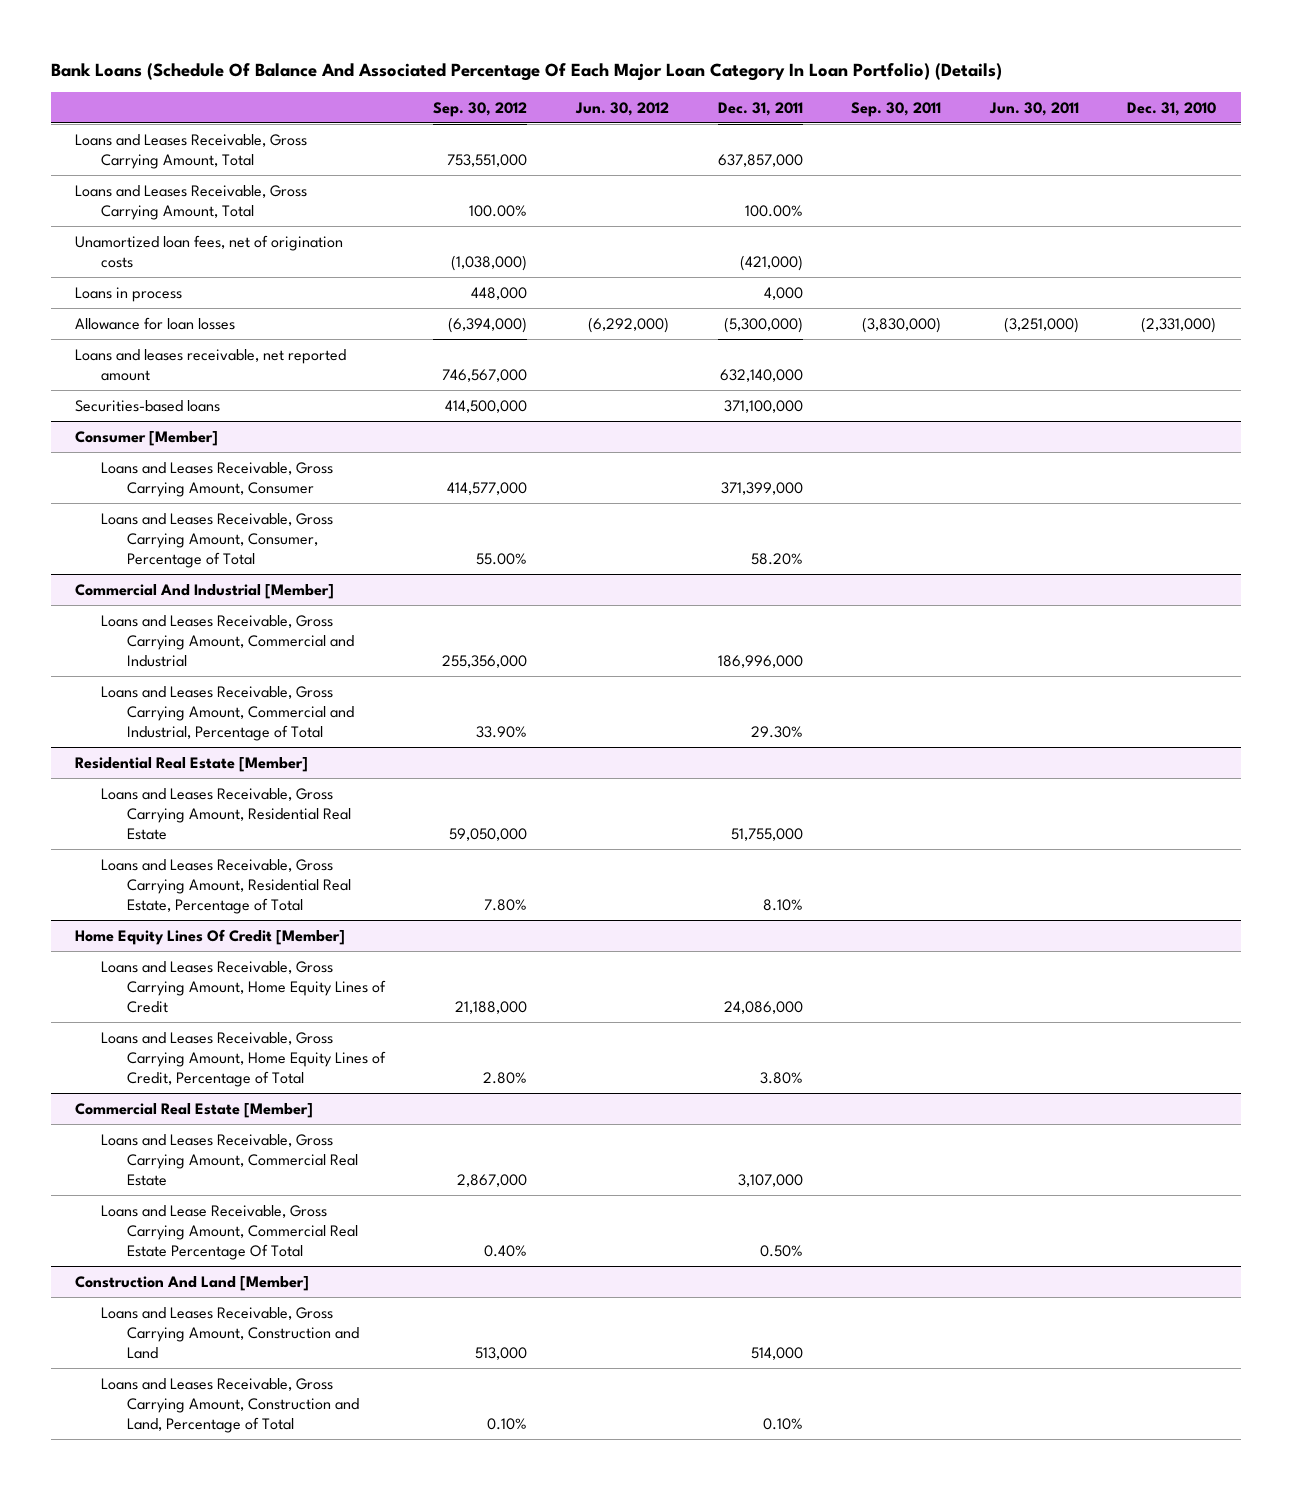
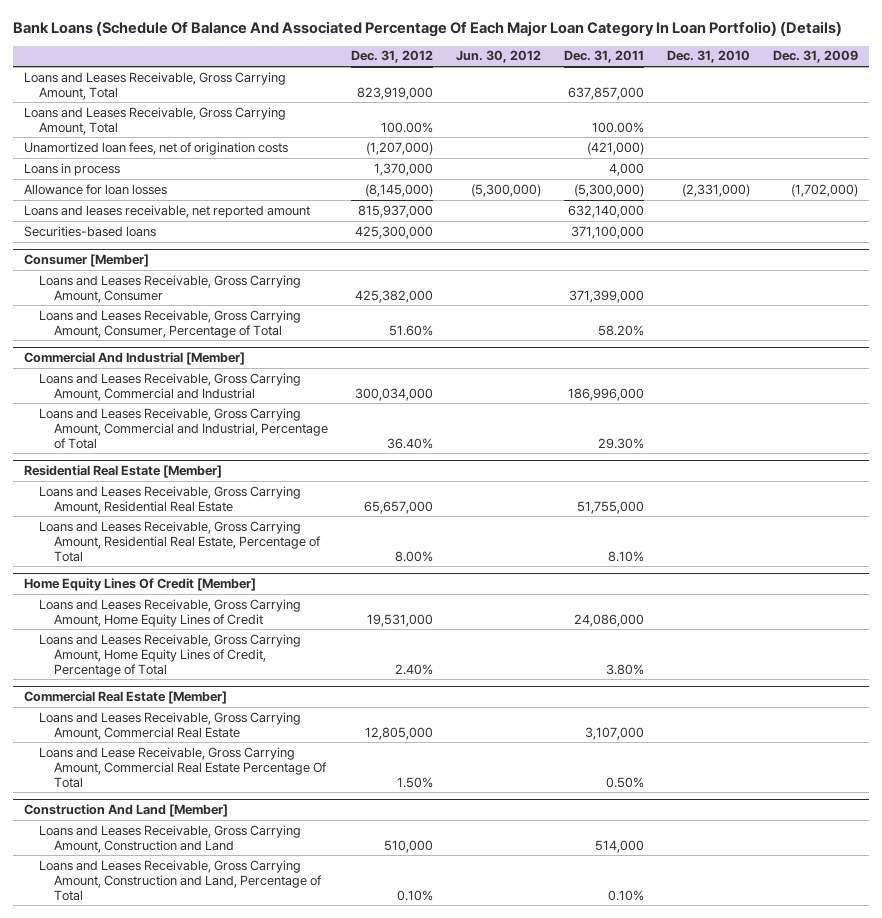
[433,101,528,117] Sep. 30, 2012 -> none
[851,101,942,117] Sep. 30, 2011 -> none
[988,101,1079,116] Jun. 30, 2011 -> none
none -> [351,50,434,64] Dec. 31, 2012
none -> [772,50,858,64] Dec. 31, 2009
[588,316,670,333] (6,292,000) -> [471,183,542,197] (5,300,000)

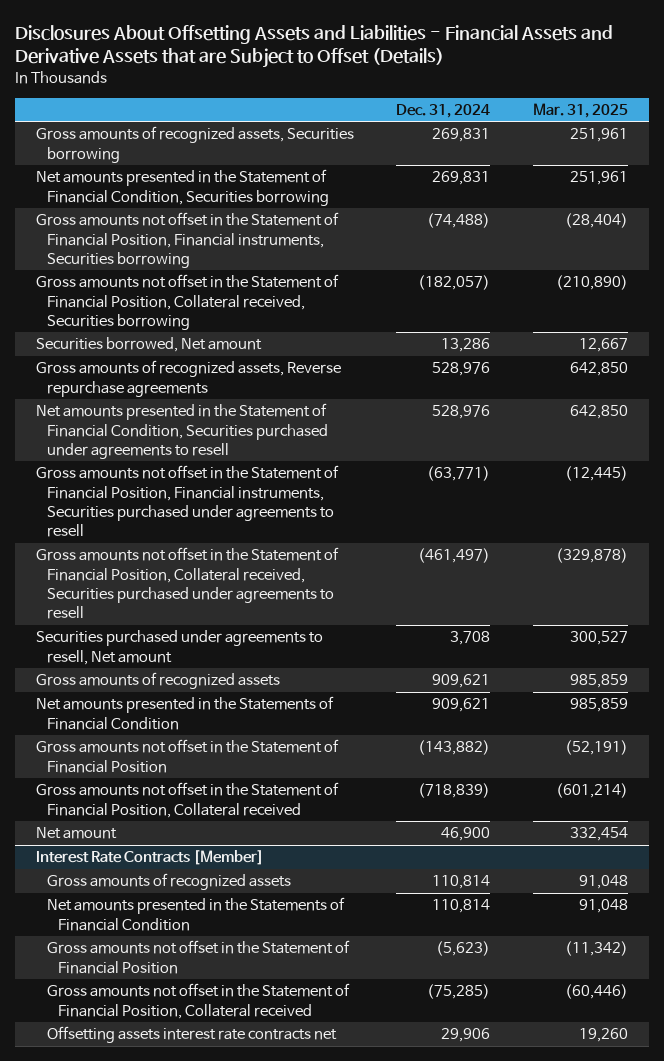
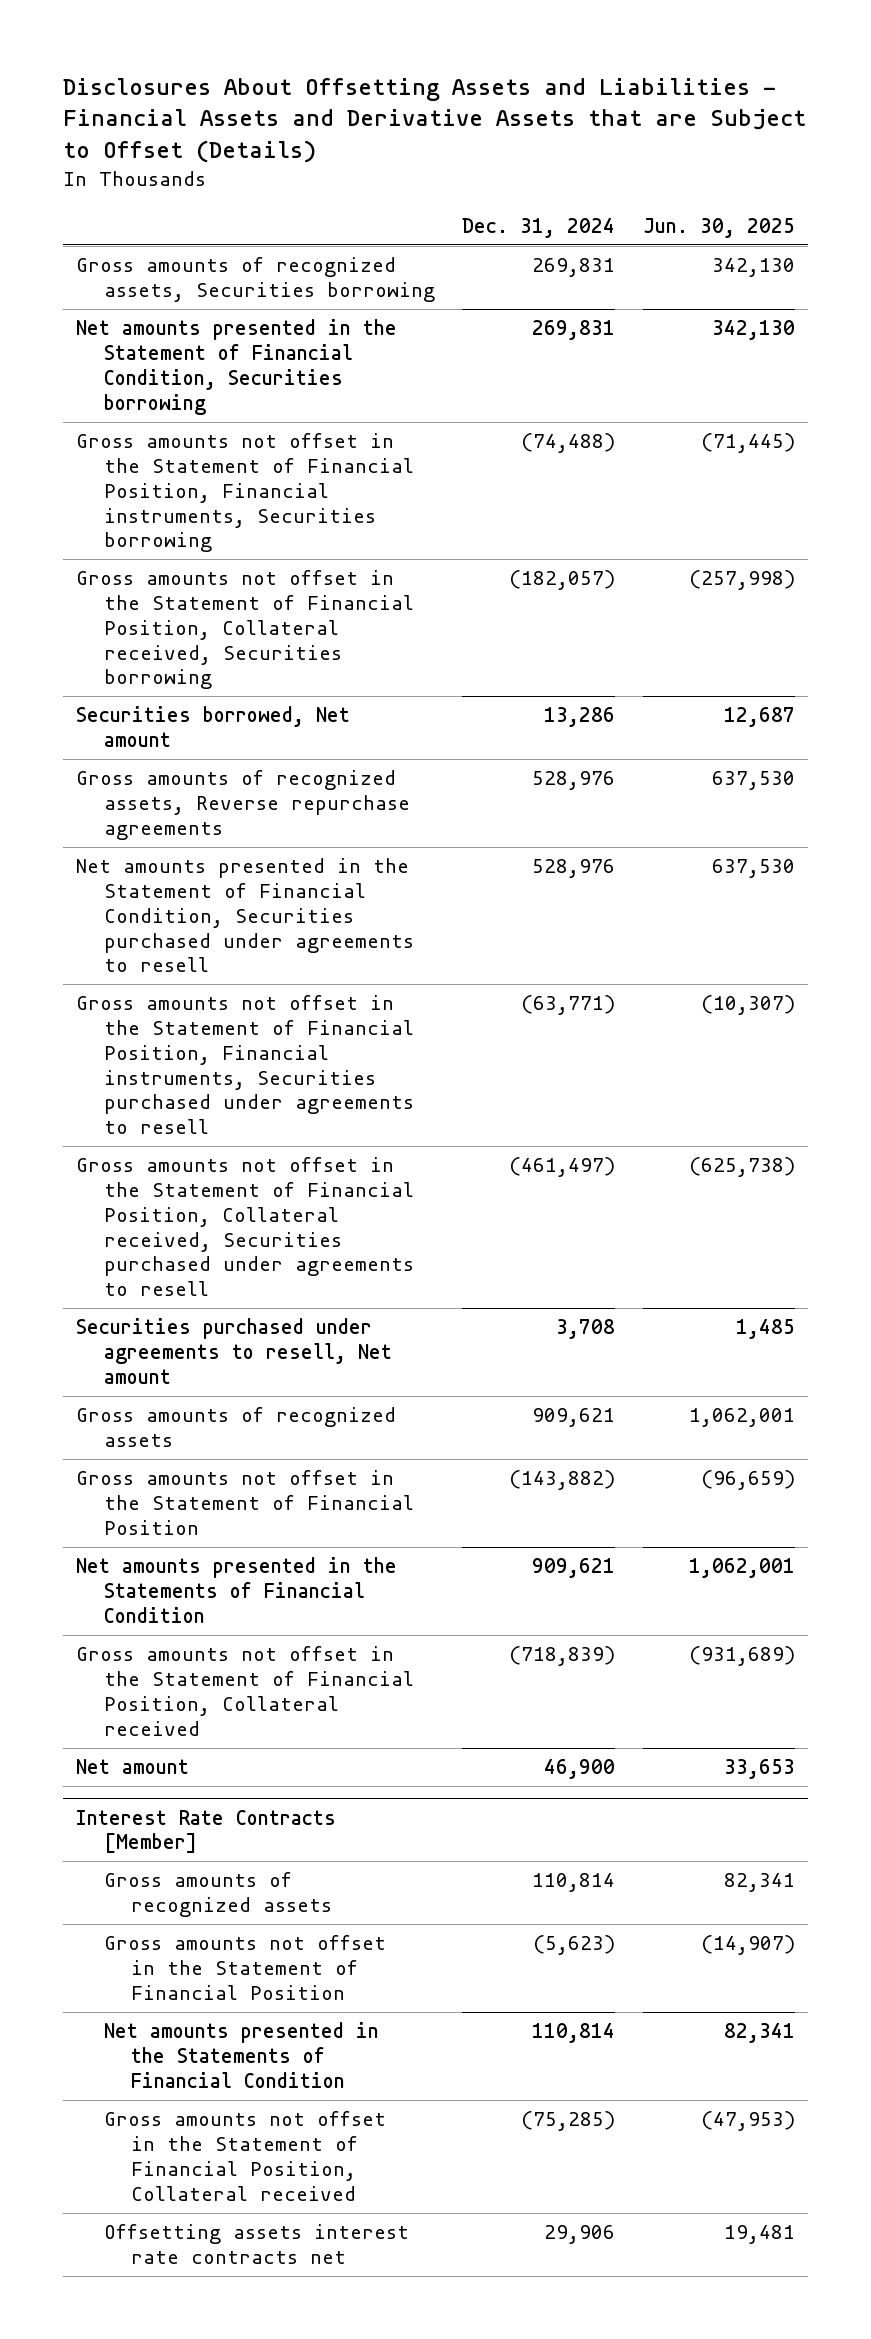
[532,103,628,119] Mar. 31, 2025 -> none
none -> [642,217,795,238] Jun. 30, 2025
[36,696,335,730] Net amounts presented in the Statements of Financial Condition -> [76,1557,398,1623] Net amounts presented in the Statements of Financial Condition
[47,897,346,931] Net amounts presented in the Statements of Financial Condition -> [103,2022,379,2088] Net amounts presented in the Statements of Financial Condition

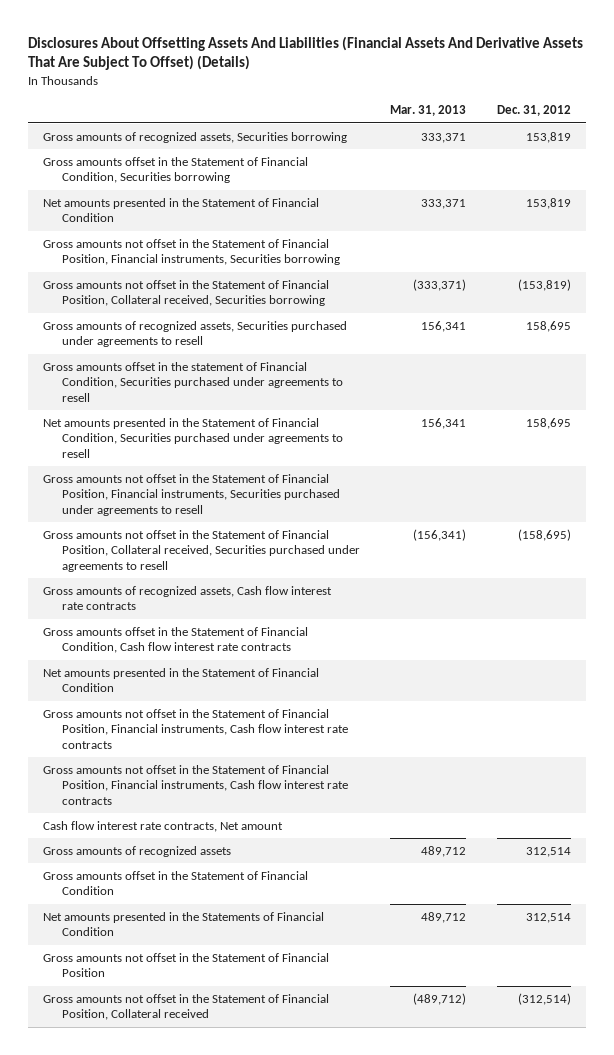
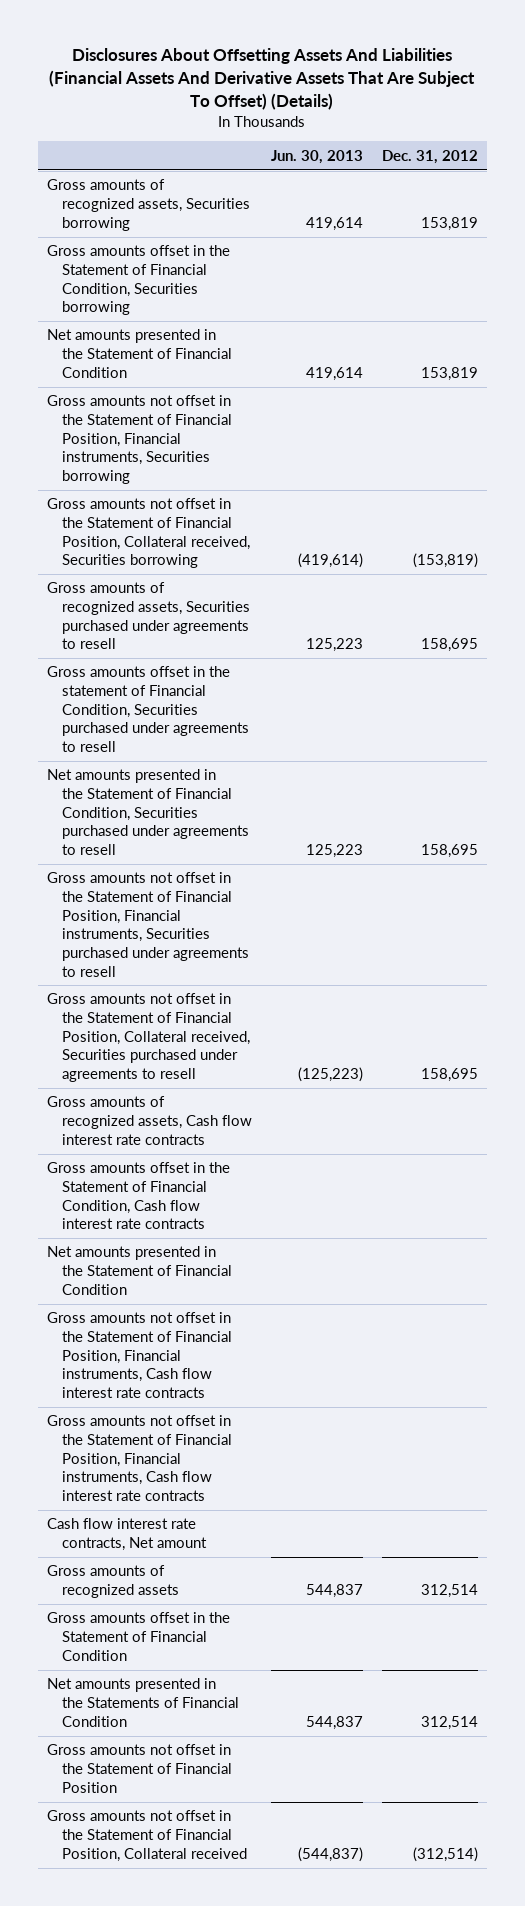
[390,105,467,117] Mar. 31, 2013 -> none
none -> [270,149,363,164] Jun. 30, 2013
[517,528,571,541] (158,695) -> [420,1067,478,1082] 158,695

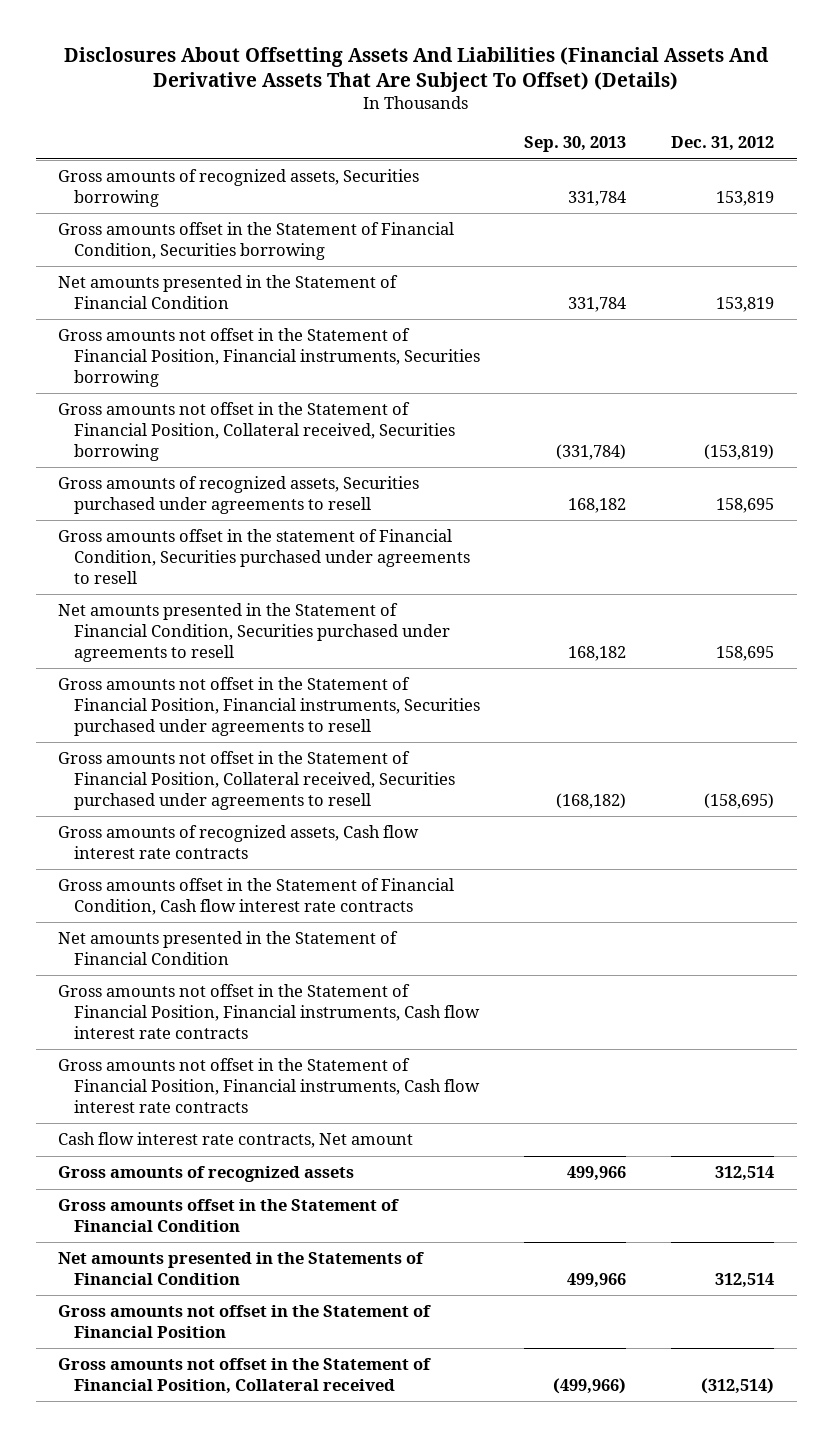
[270,149,363,164] Jun. 30, 2013 -> none
none -> [524,136,627,153] Sep. 30, 2013
[420,1067,478,1082] 158,695 -> [704,792,775,809] (158,695)

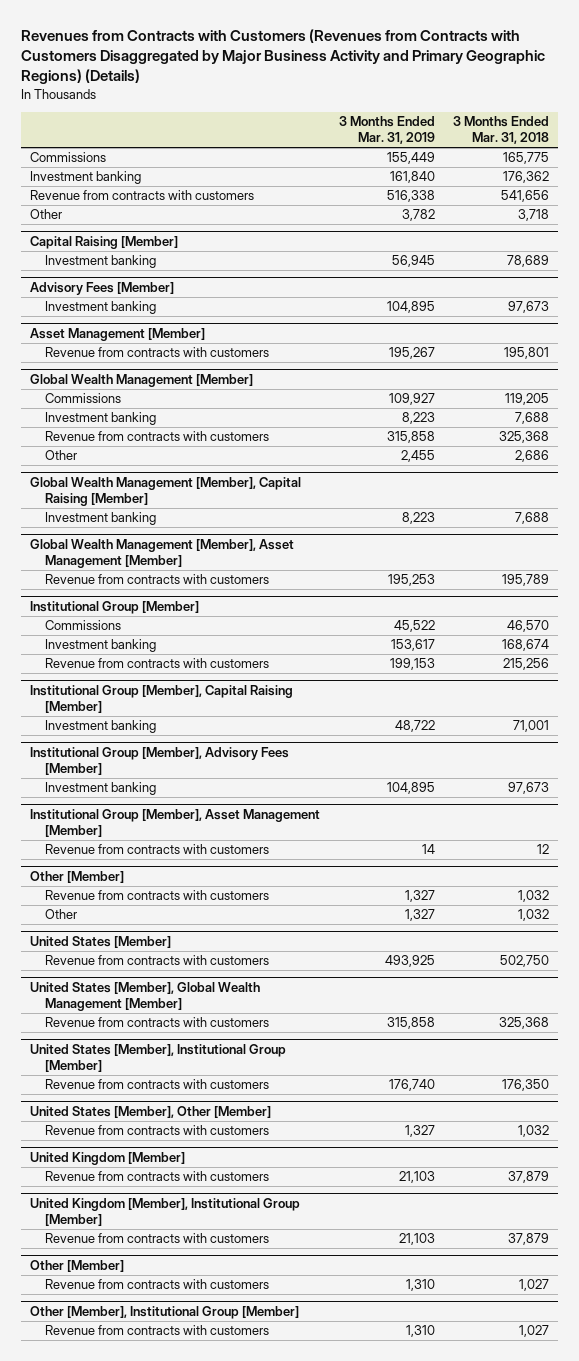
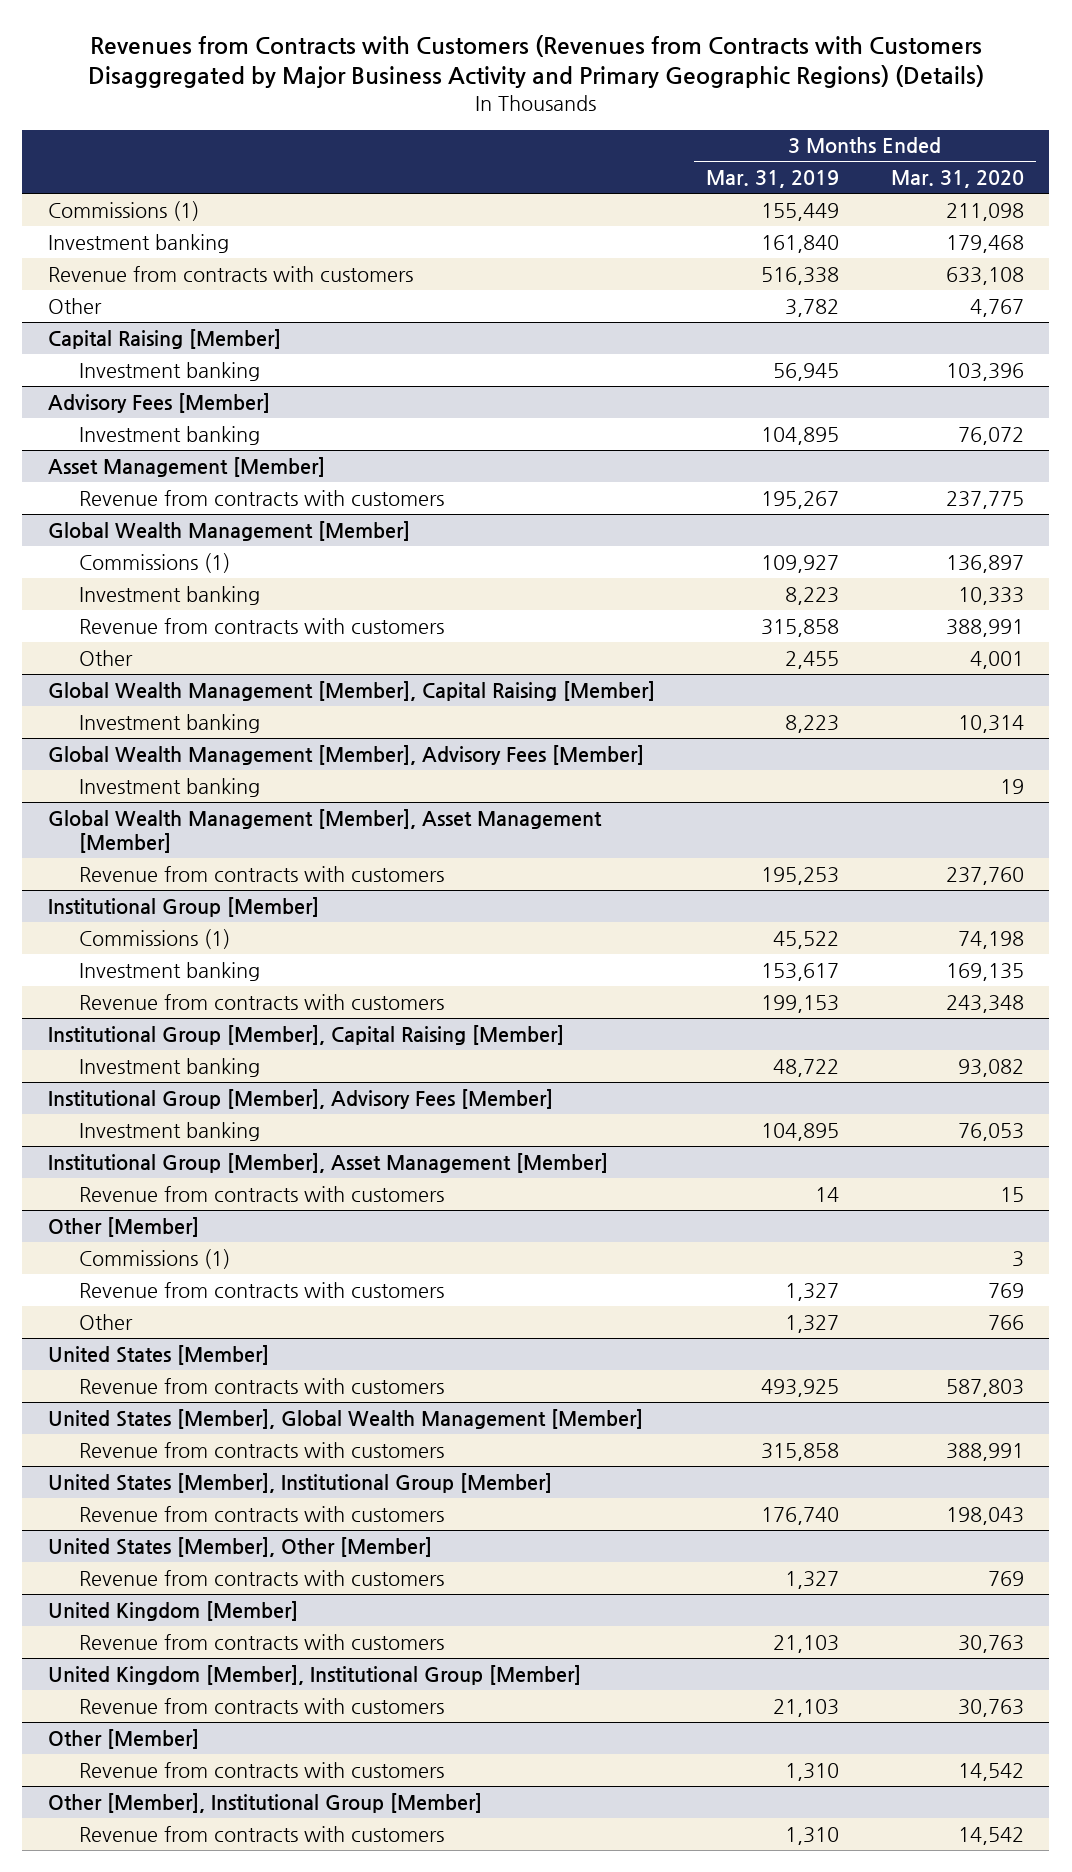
[453,116,550,145] 3 Months Ended Mar. 31, 2018 -> none
none -> [890,170,1024,189] Mar. 31, 2020
[30,152,107,163] Commissions -> [48,200,200,221] Commissions (1)
[44,393,121,404] Commissions -> [79,552,231,573] Commissions (1)
none -> [48,744,645,765] Global Wealth Management [Member], Advisory Fees [Member]
none -> [79,777,261,797] Investment banking
[44,620,121,631] Commissions -> [79,928,231,949] Commissions (1)
none -> [79,1248,231,1269] Commissions (1)

